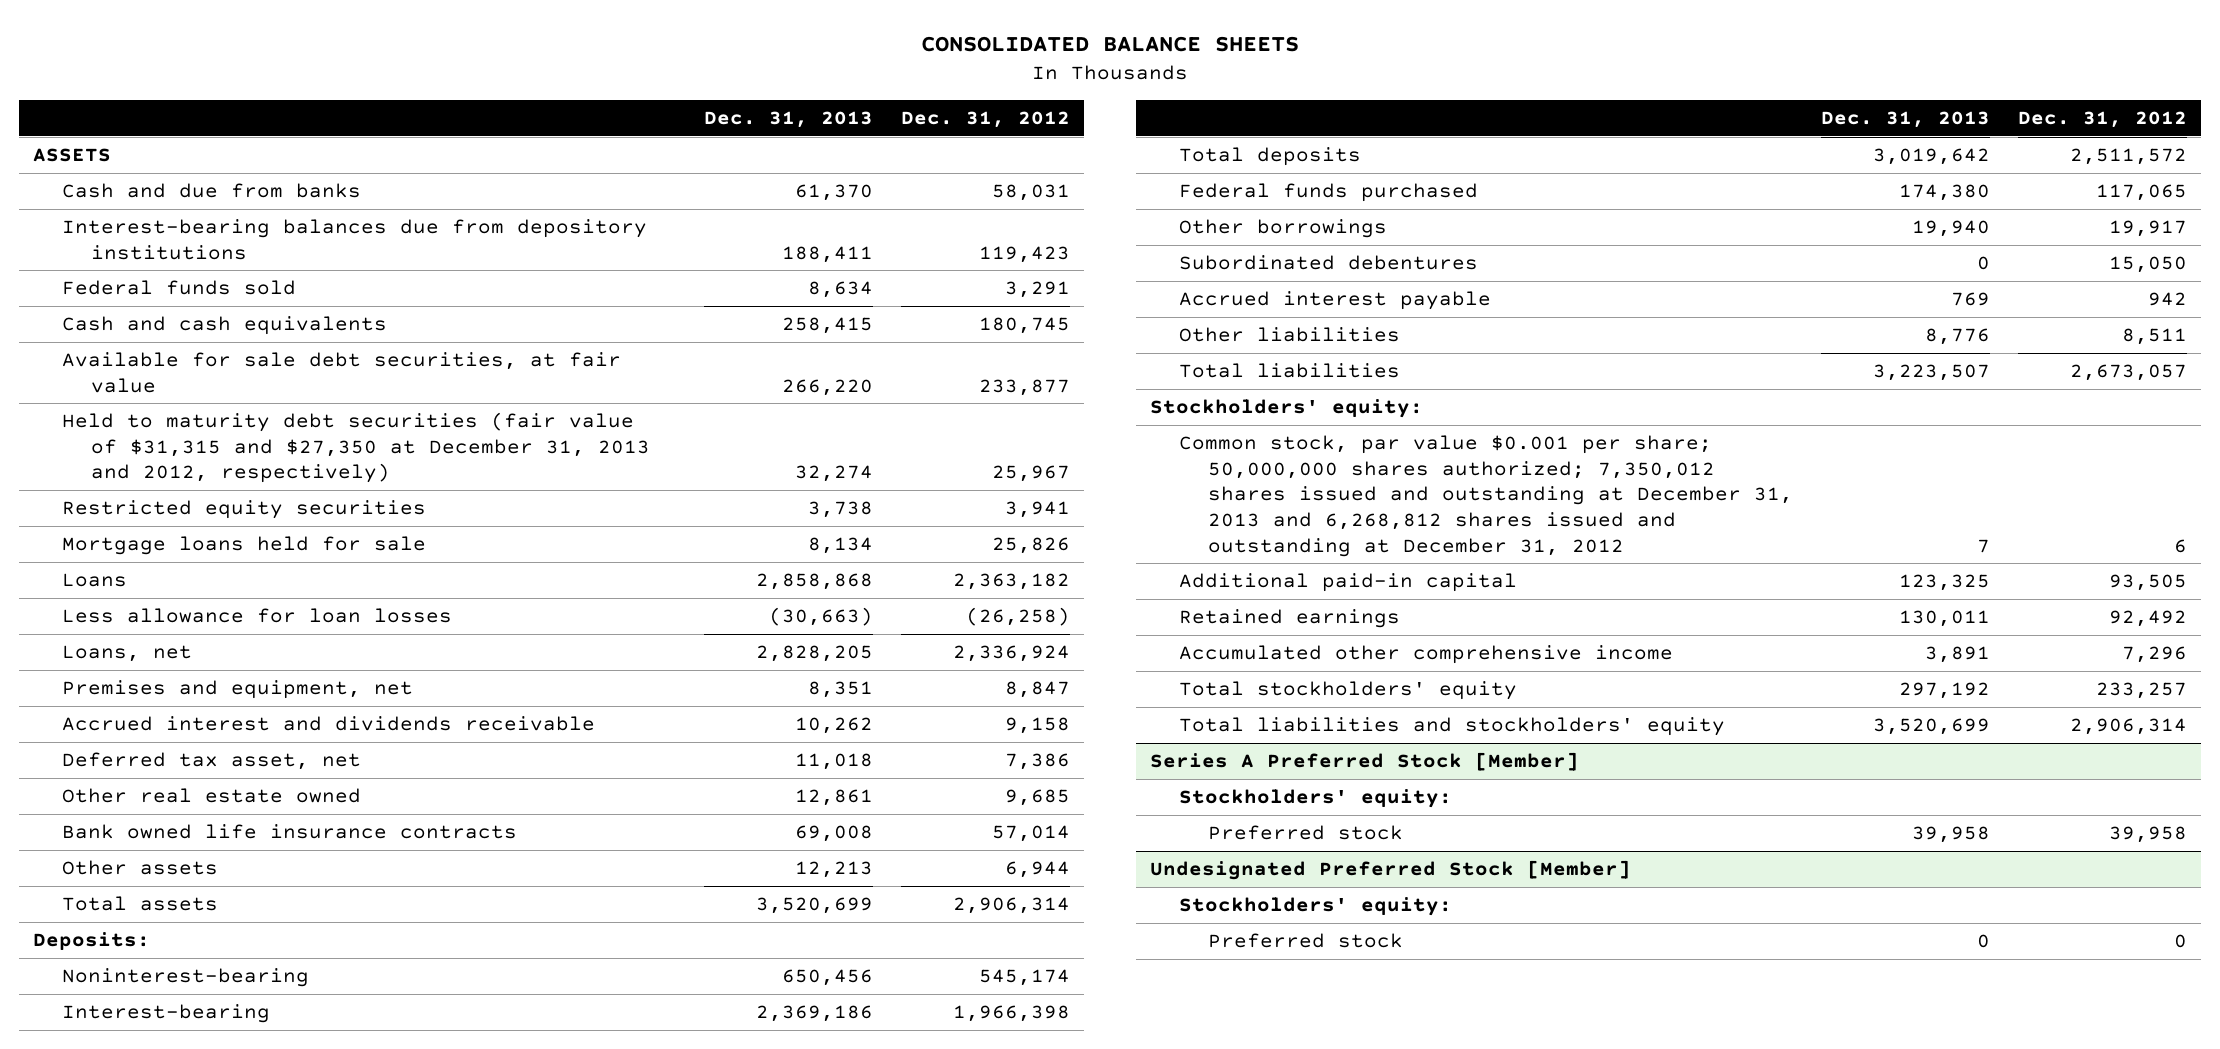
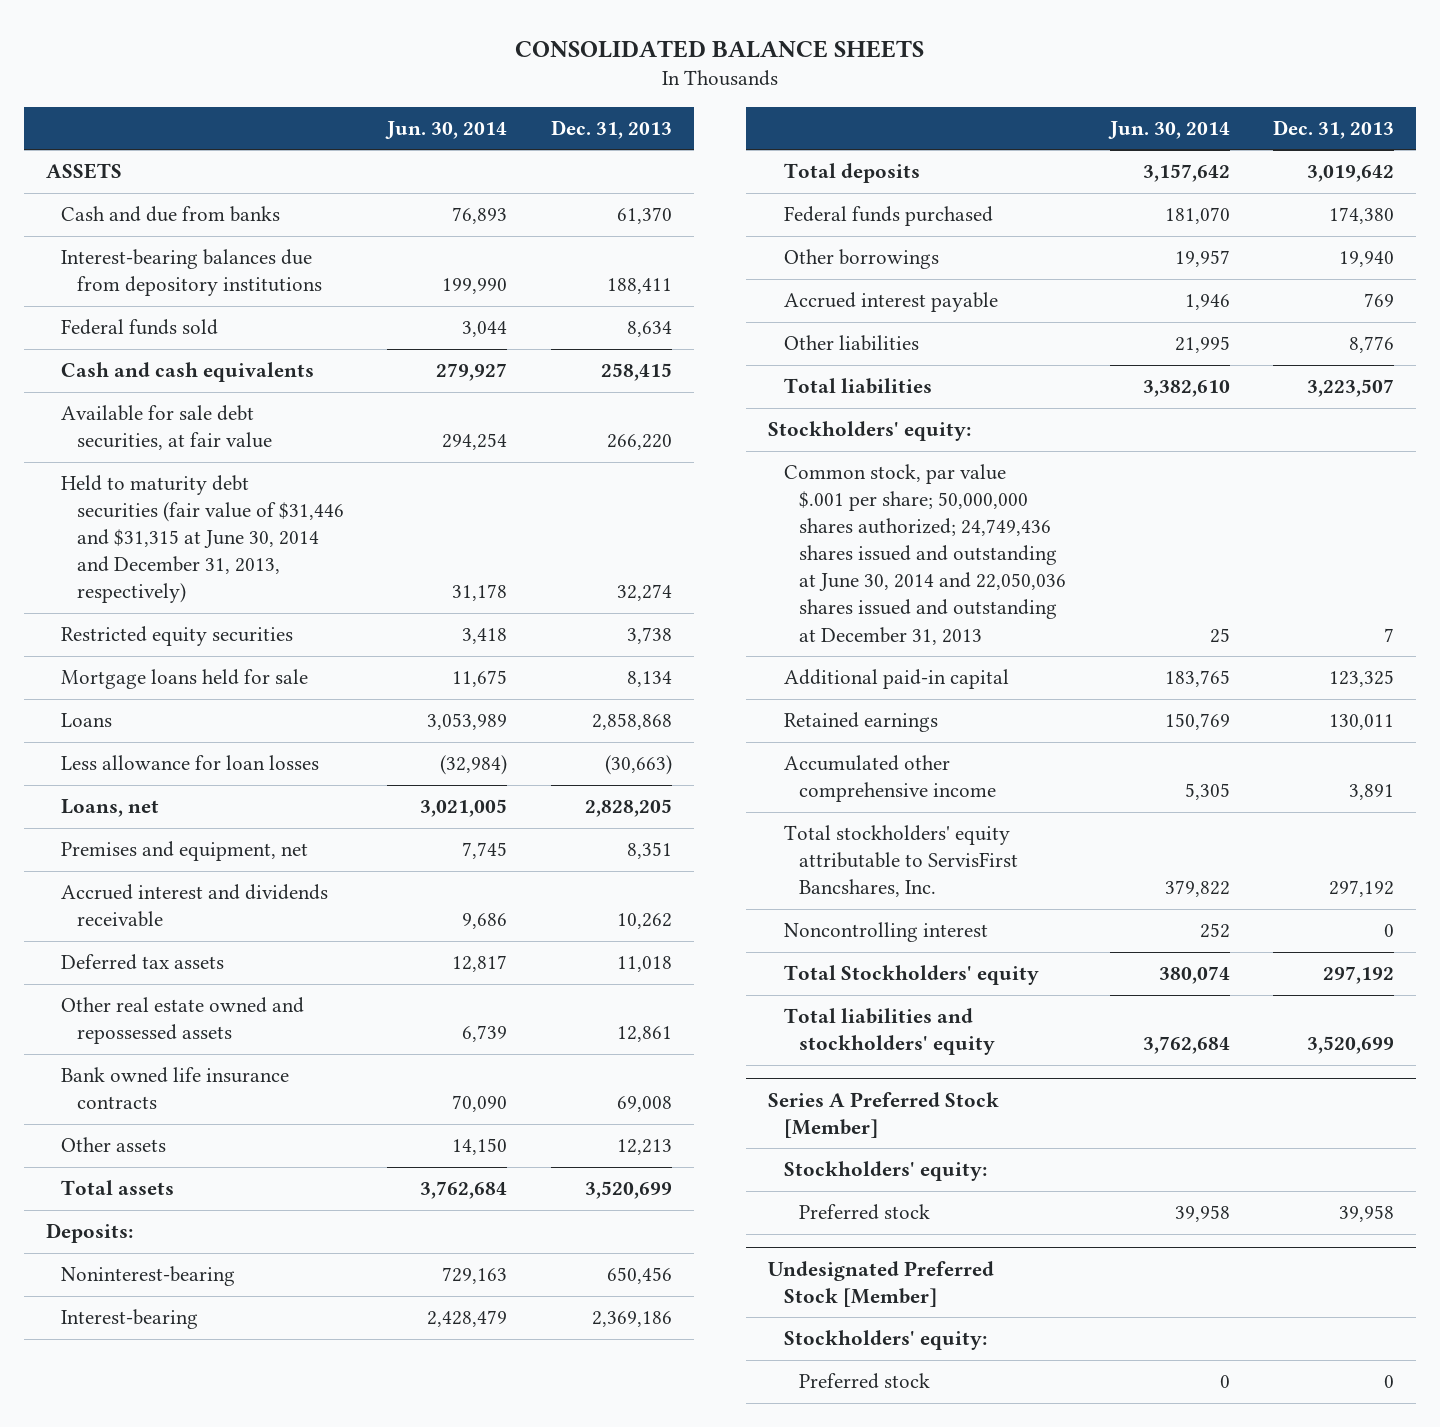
[900,111,1070,129] Dec. 31, 2012 -> none
none -> [385,120,508,139] Jun. 30, 2014
[61,411,650,484] Held to maturity debt securities (fair value of $31,315 and $27,350 at December 31, 2013 and 2012, respectively) -> [61,475,344,604] Held to maturity debt securities (fair value of $31,446 and $31,315 at June 30, 2014 and December 31, 2013, respectively)
[61,751,361,770] Deferred tax asset, net -> [61,954,225,971] Deferred tax assets
[61,787,361,803] Other real estate owned -> [61,997,305,1045] Other real estate owned and repossessed assets
[1178,254,1478,270] Subordinated debentures -> none
[1178,434,1793,557] Common stock, par value $0.001 per share; 50,000,000 shares authorized; 7,350,012 shares issued and outstanding at December 31, 2013 and 6,268,812 shares issued and outstanding at December 31, 2012 -> [783,464,1067,645] Common stock, par value $.001 per share; 50,000,000 shares authorized; 24,749,436 shares issued and outstanding at June 30, 2014 and 22,050,036 shares issued and outstanding at December 31, 2013
[1178,680,1517,700] Total stockholders' equity -> [783,825,1019,898] Total stockholders' equity attributable to ServisFirst Bancshares, Inc.
none -> [783,922,988,943] Noncontrolling interest
none -> [783,965,1039,986] Total Stockholders' equity

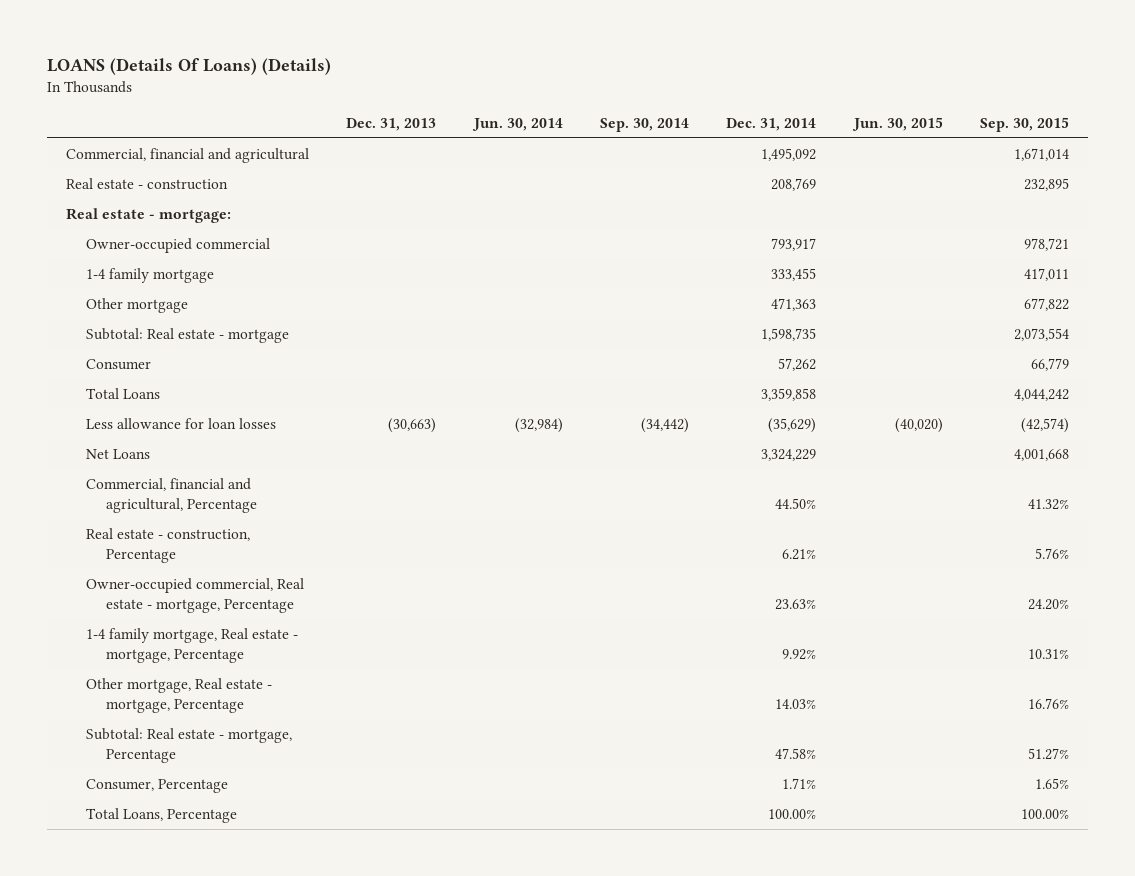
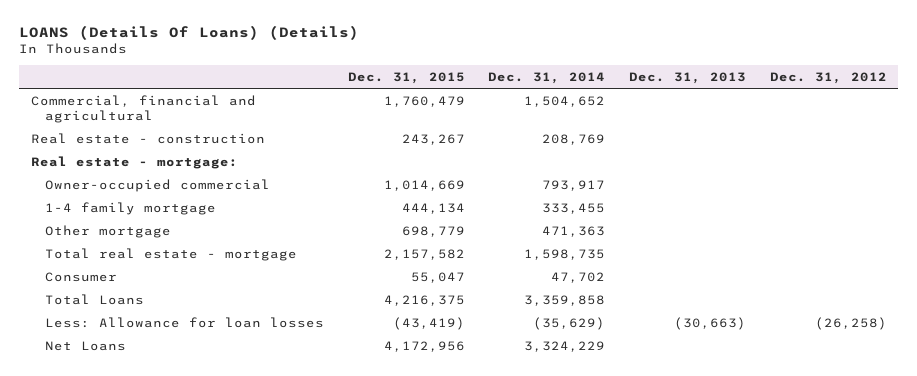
[471,117,563,131] Jun. 30, 2014 -> none
[599,117,689,132] Sep. 30, 2014 -> none
[851,116,943,131] Jun. 30, 2015 -> none
[980,116,1070,132] Sep. 30, 2015 -> none
none -> [347,71,465,84] Dec. 31, 2015
none -> [769,71,887,84] Dec. 31, 2012
[761,148,817,162] 1,495,092 -> [524,95,606,107] 1,504,652
[85,328,289,344] Subtotal: Real estate - mortgage -> [45,247,298,261] Total real estate - mortgage
[778,358,817,372] 57,262 -> [551,271,606,283] 47,702
[85,418,276,430] Less allowance for loan losses -> [45,316,325,328] Less: Allowance for loan losses
[85,478,257,513] Commercial, financial and agricultural, Percentage -> none
[85,528,250,563] Real estate - construction, Percentage -> none
[85,578,304,613] Owner-occupied commercial, Real estate - mortgage, Percentage -> none
[85,628,298,663] 1-4 family mortgage, Real estate - mortgage, Percentage -> none
[85,678,272,713] Other mortgage, Real estate - mortgage, Percentage -> none
[85,728,292,763] Subtotal: Real estate - mortgage, Percentage -> none
[85,779,228,794] Consumer, Percentage -> none
[85,808,237,824] Total Loans, Percentage -> none

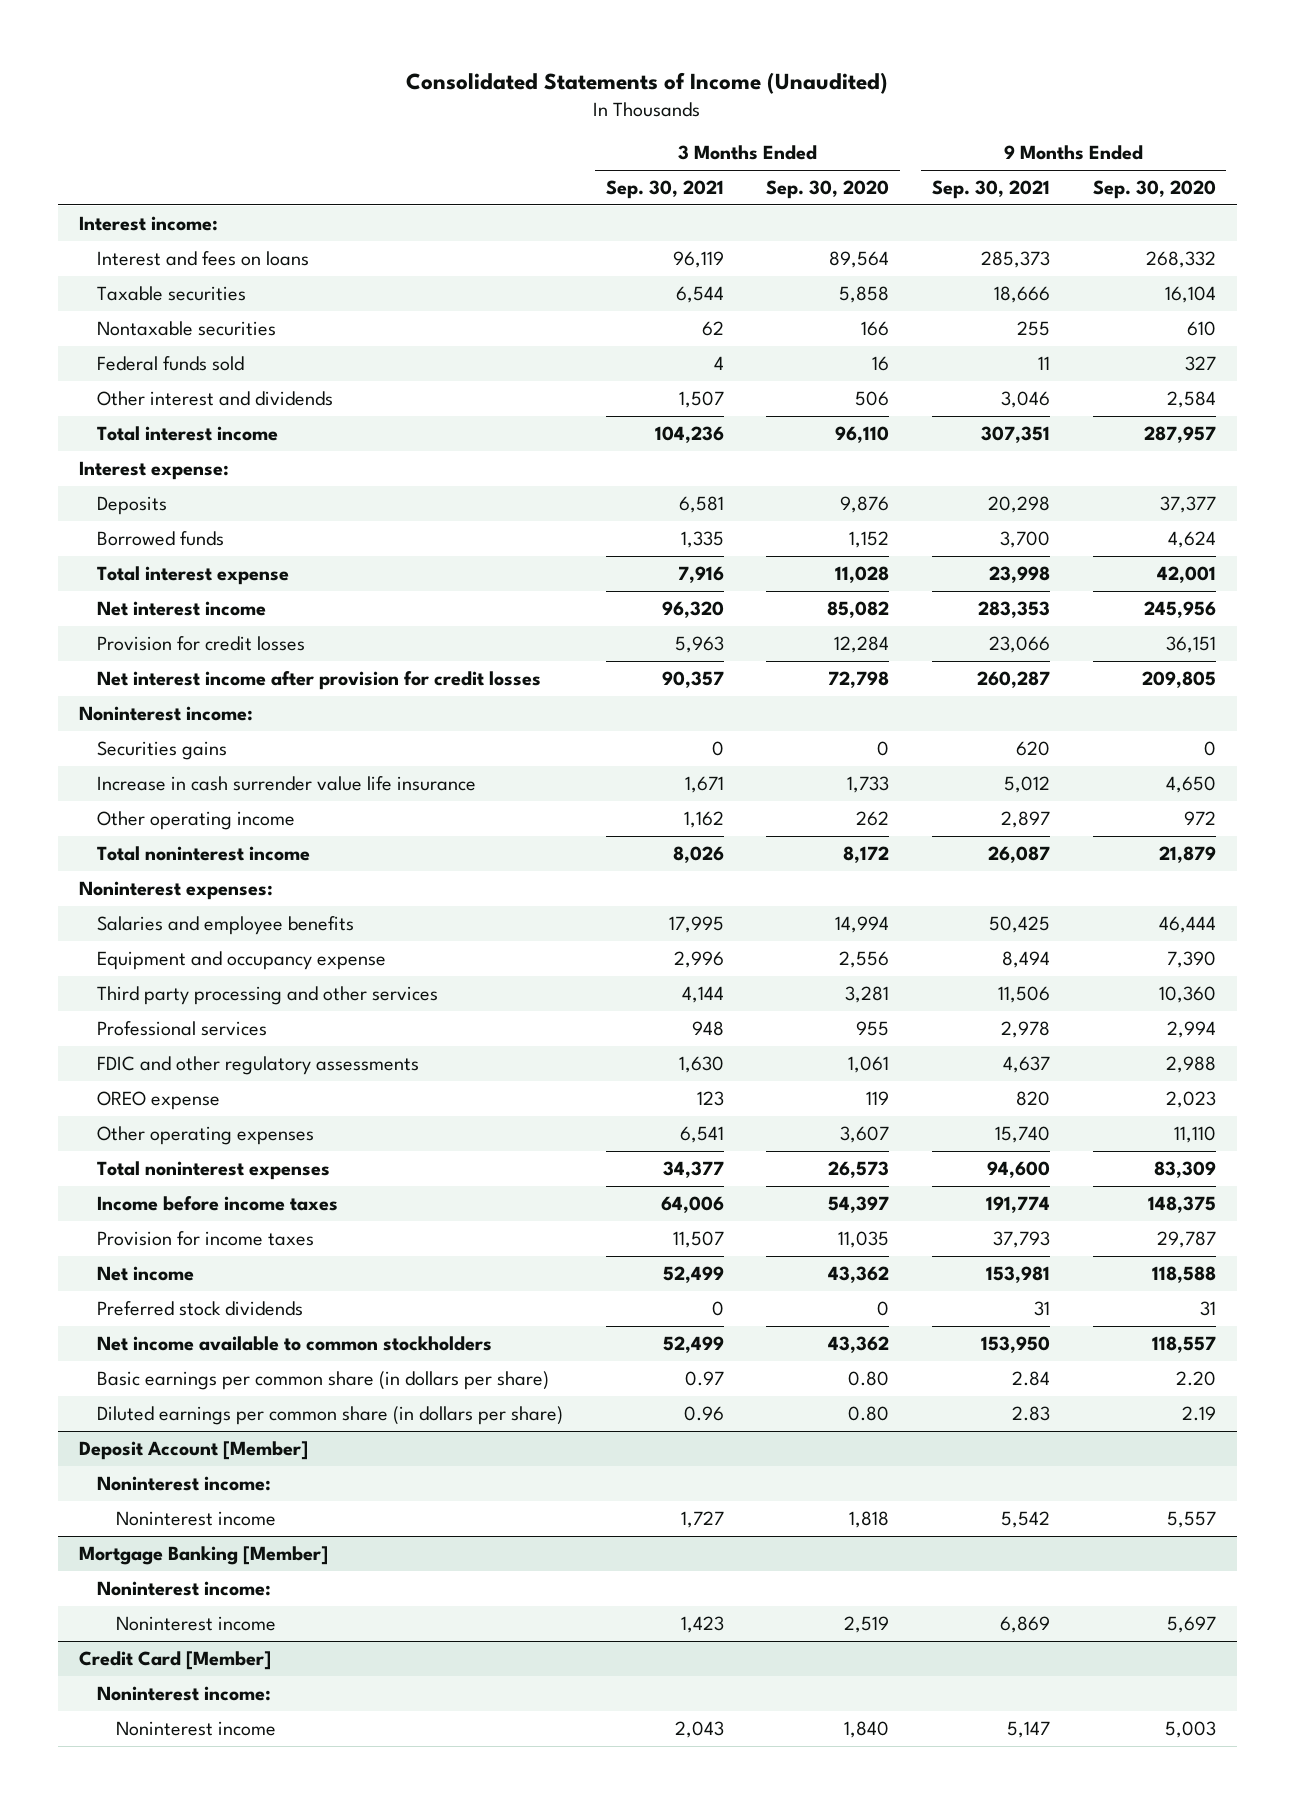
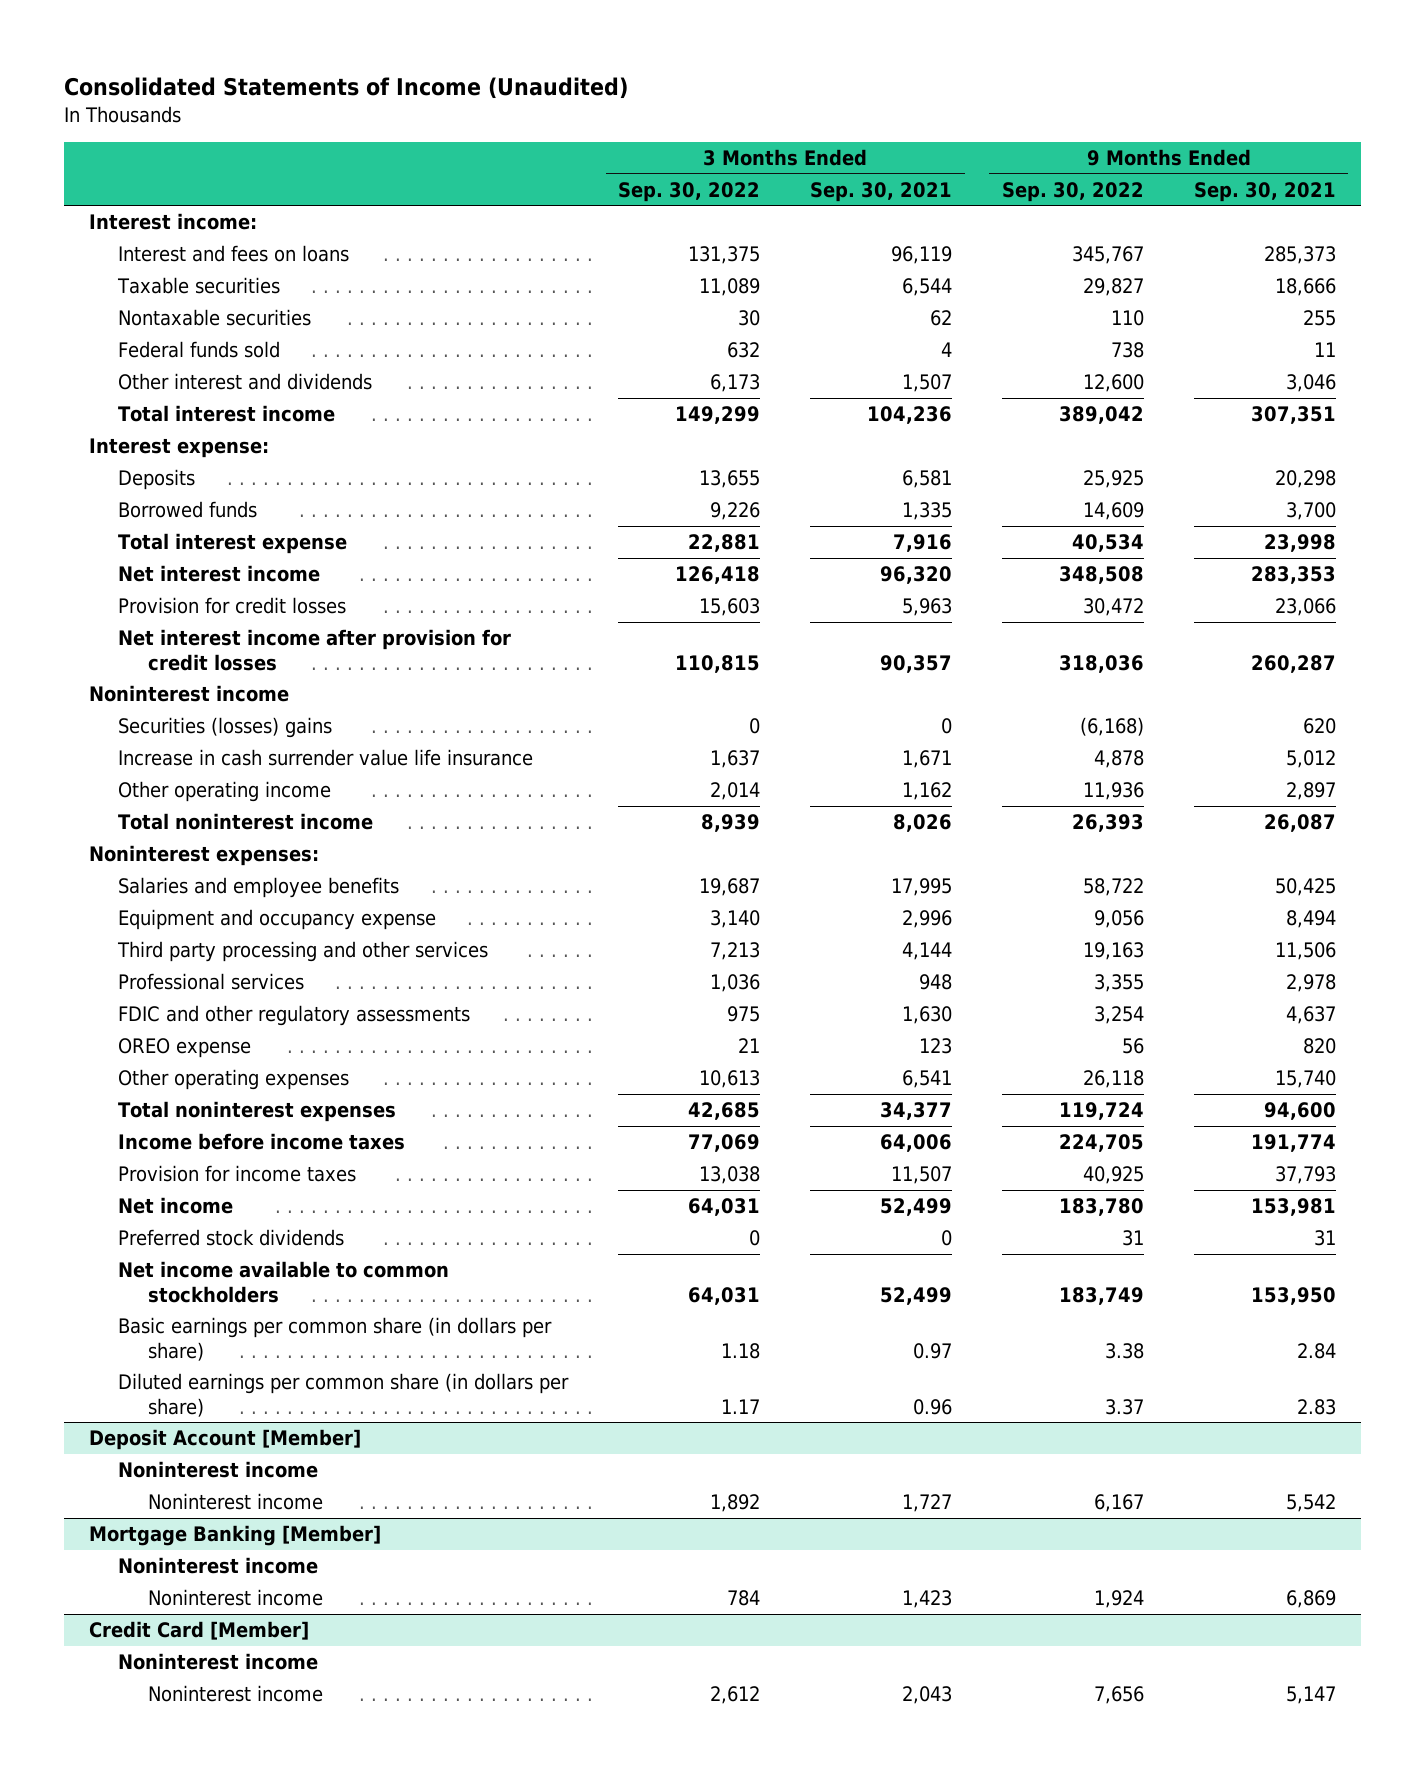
[766,179,890,199] Sep. 30, 2020 -> none
[1092,179,1216,199] Sep. 30, 2020 -> none
none -> [618,181,761,202] Sep. 30, 2022
none -> [1001,181,1144,202] Sep. 30, 2022
[78,705,253,721] Noninterest income: -> [88,685,289,703] Noninterest income
[97,740,228,760] Securities gains -> [118,717,333,739] Securities (losses) gains
[97,1475,272,1491] Noninterest income: -> [118,1461,319,1479] Noninterest income
[97,1580,272,1596] Noninterest income: -> [118,1557,319,1575] Noninterest income
[97,1685,272,1701] Noninterest income: -> [118,1653,319,1671] Noninterest income

